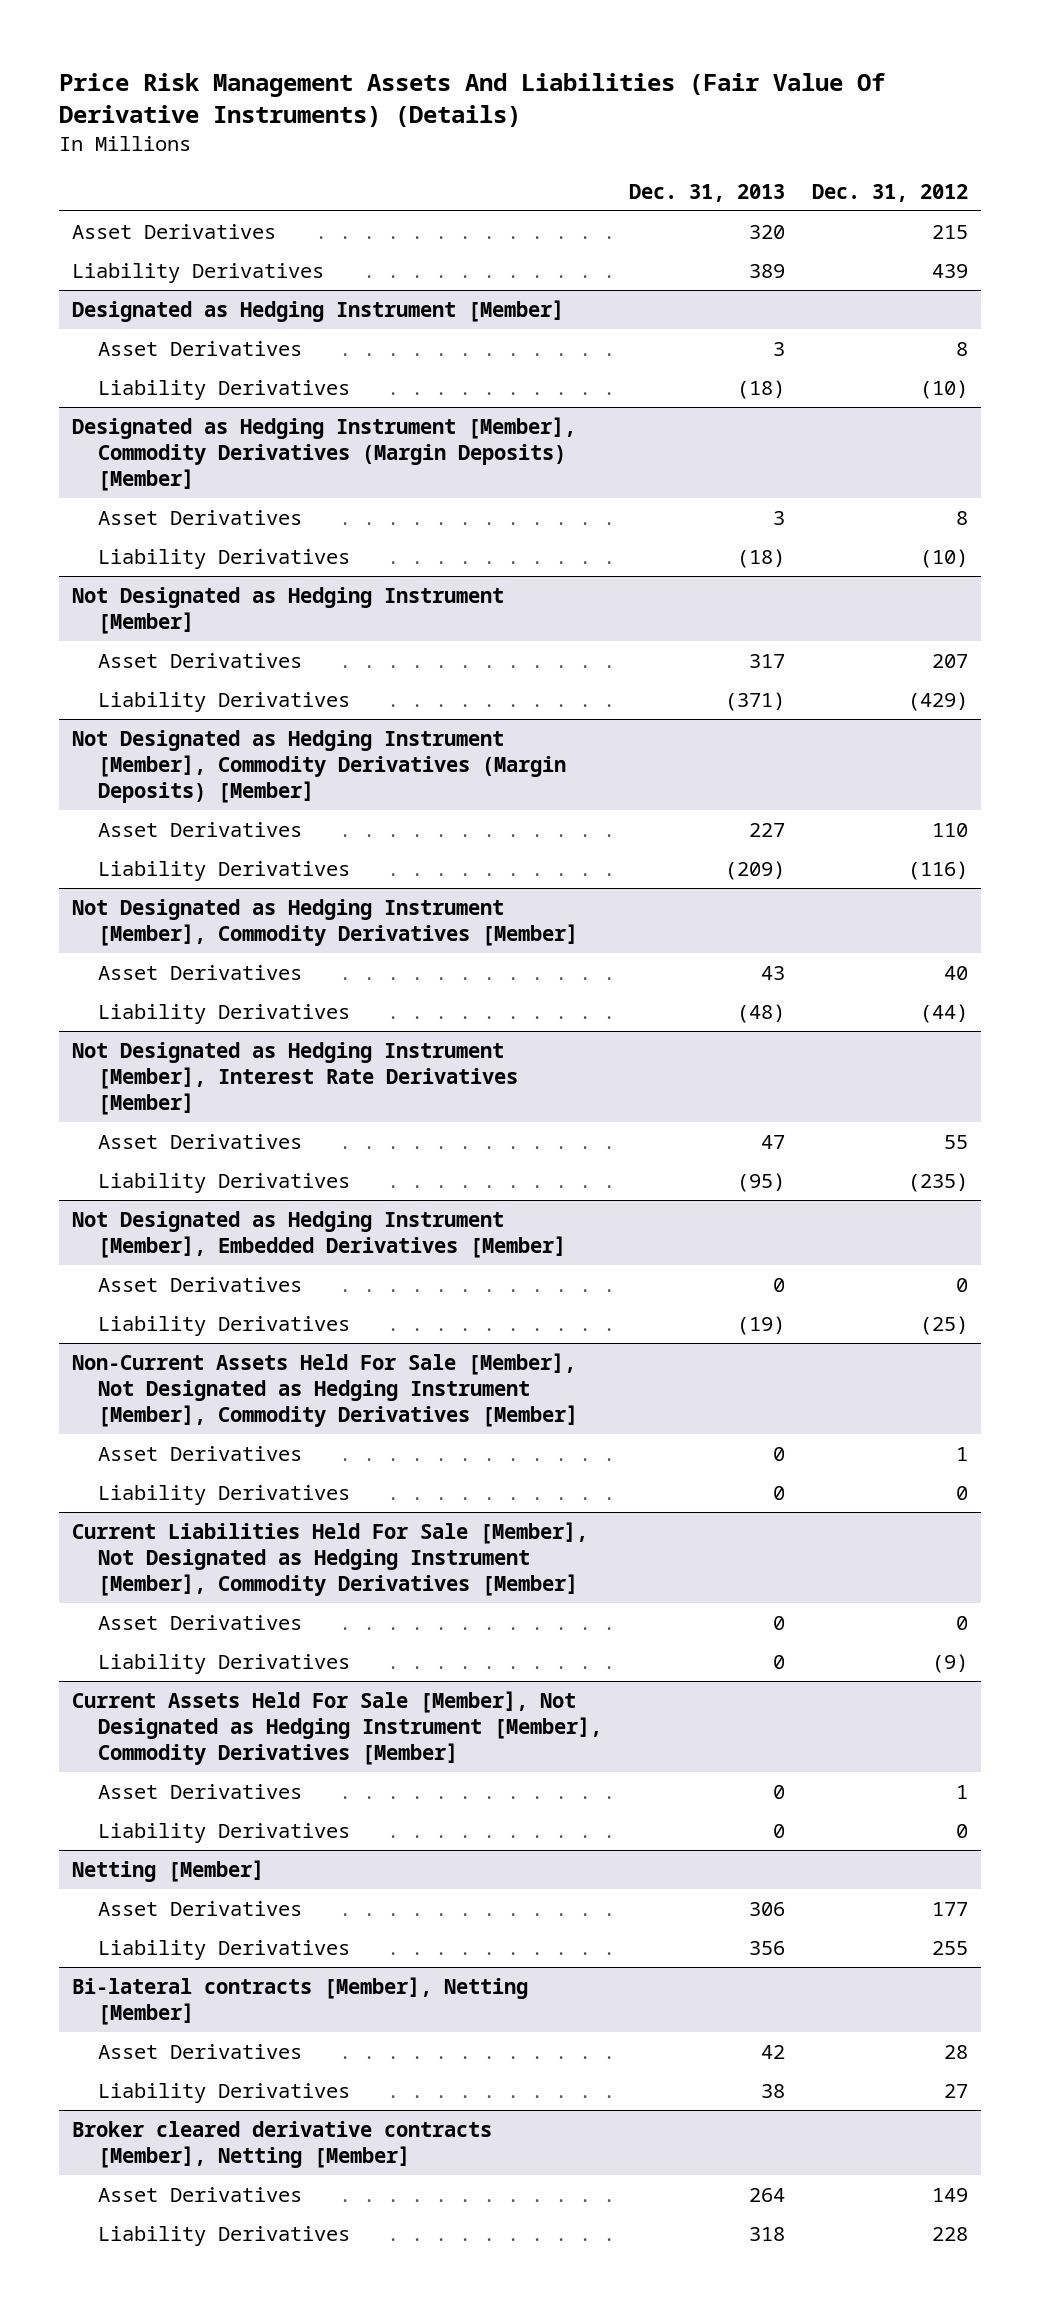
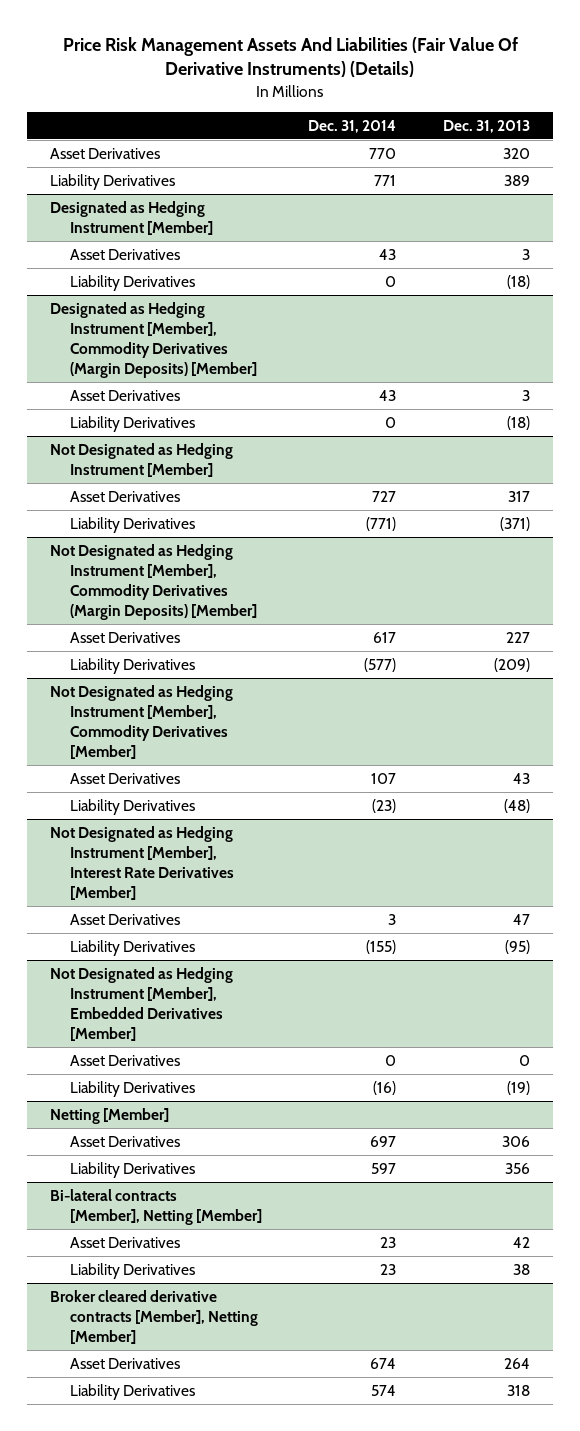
[811,183,968,202] Dec. 31, 2012 -> none
none -> [308,120,397,134] Dec. 31, 2014
[72,1353,578,1427] Non-Current Assets Held For Sale [Member], Not Designated as Hedging Instrument [Member], Commodity Derivatives [Member] -> none
[97,1446,302,1462] Asset Derivatives -> none
[97,1485,350,1506] Liability Derivatives -> none
[72,1522,589,1596] Current Liabilities Held For Sale [Member], Not Designated as Hedging Instrument [Member], Commodity Derivatives [Member] -> none
[97,1615,302,1631] Asset Derivatives -> none
[97,1654,350,1675] Liability Derivatives -> none
[72,1691,602,1765] Current Assets Held For Sale [Member], Not Designated as Hedging Instrument [Member], Commodity Derivatives [Member] -> none
[97,1784,302,1800] Asset Derivatives -> none
[97,1823,350,1844] Liability Derivatives -> none

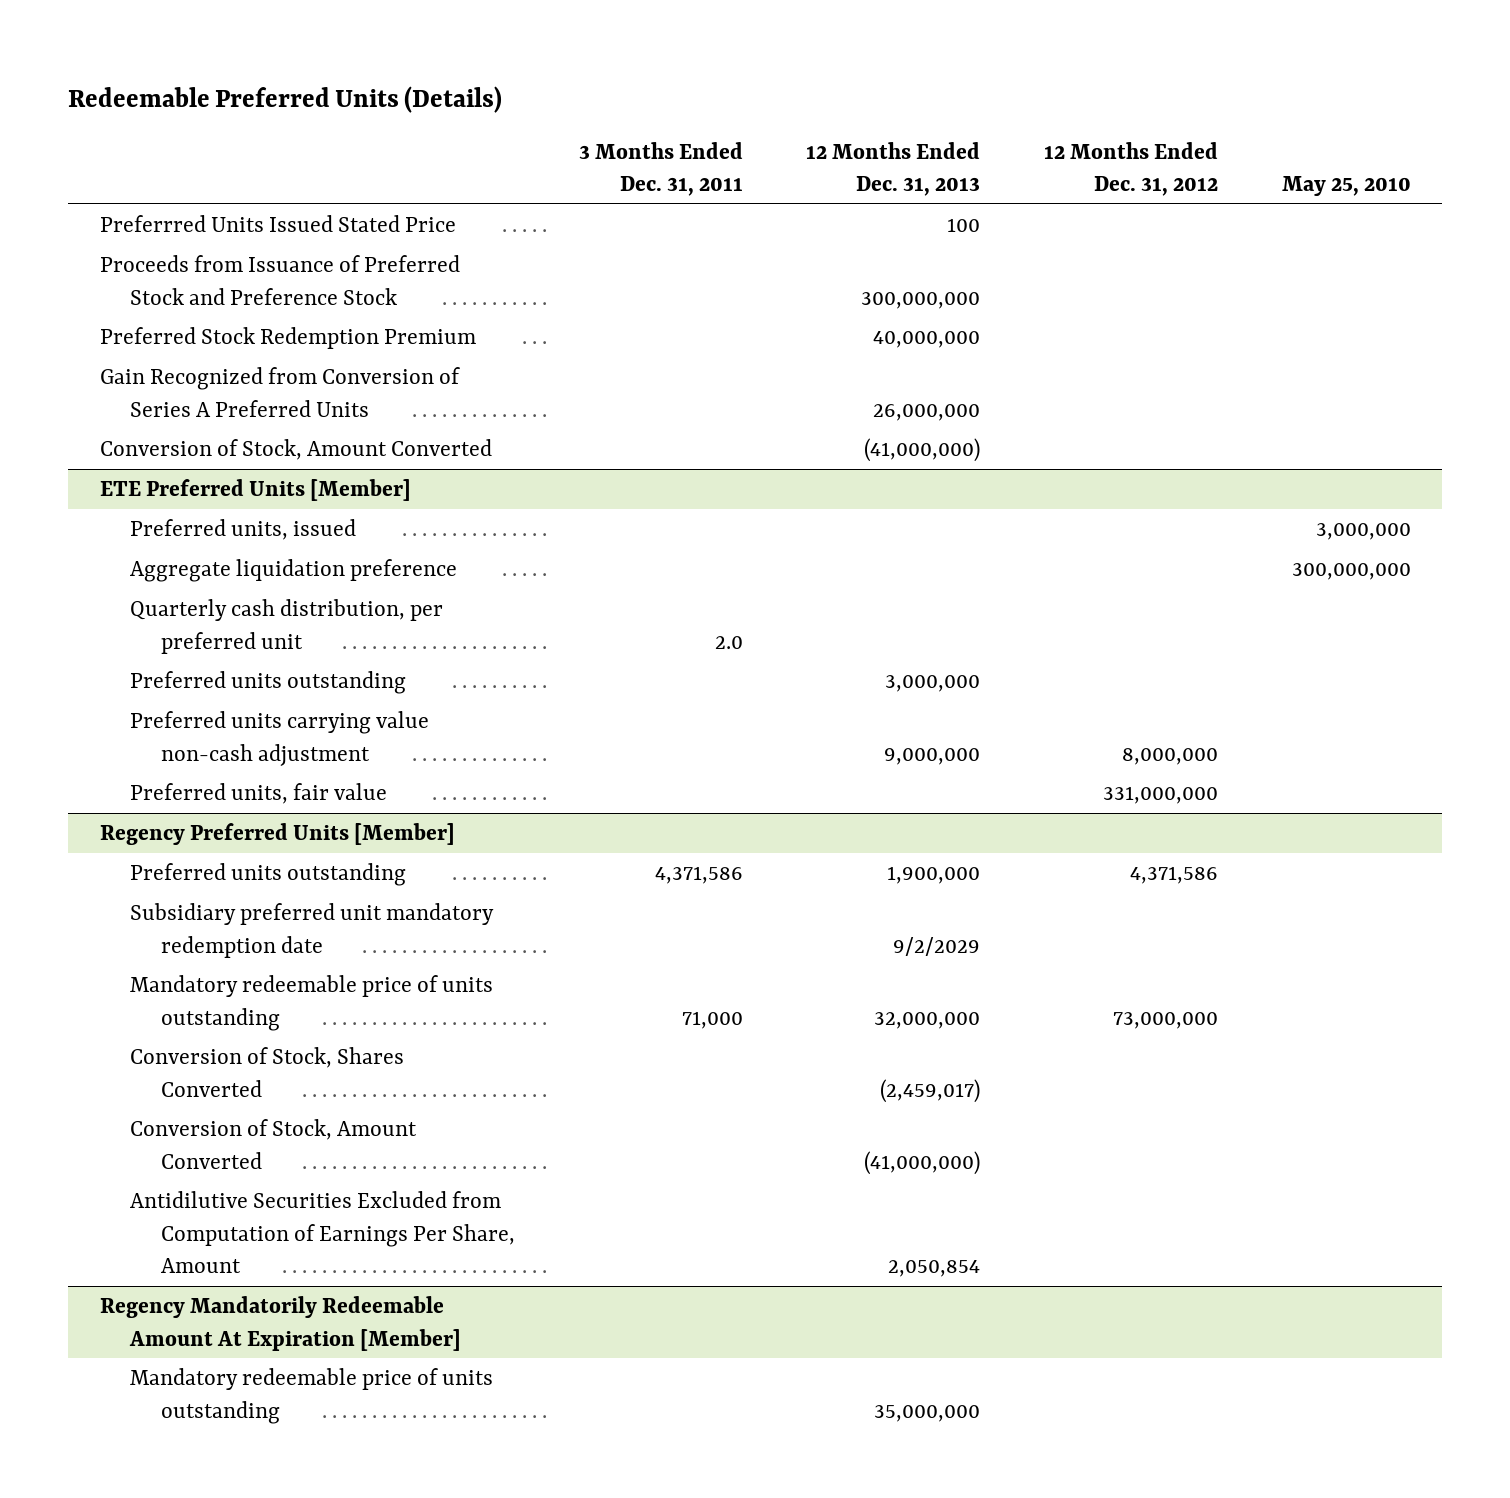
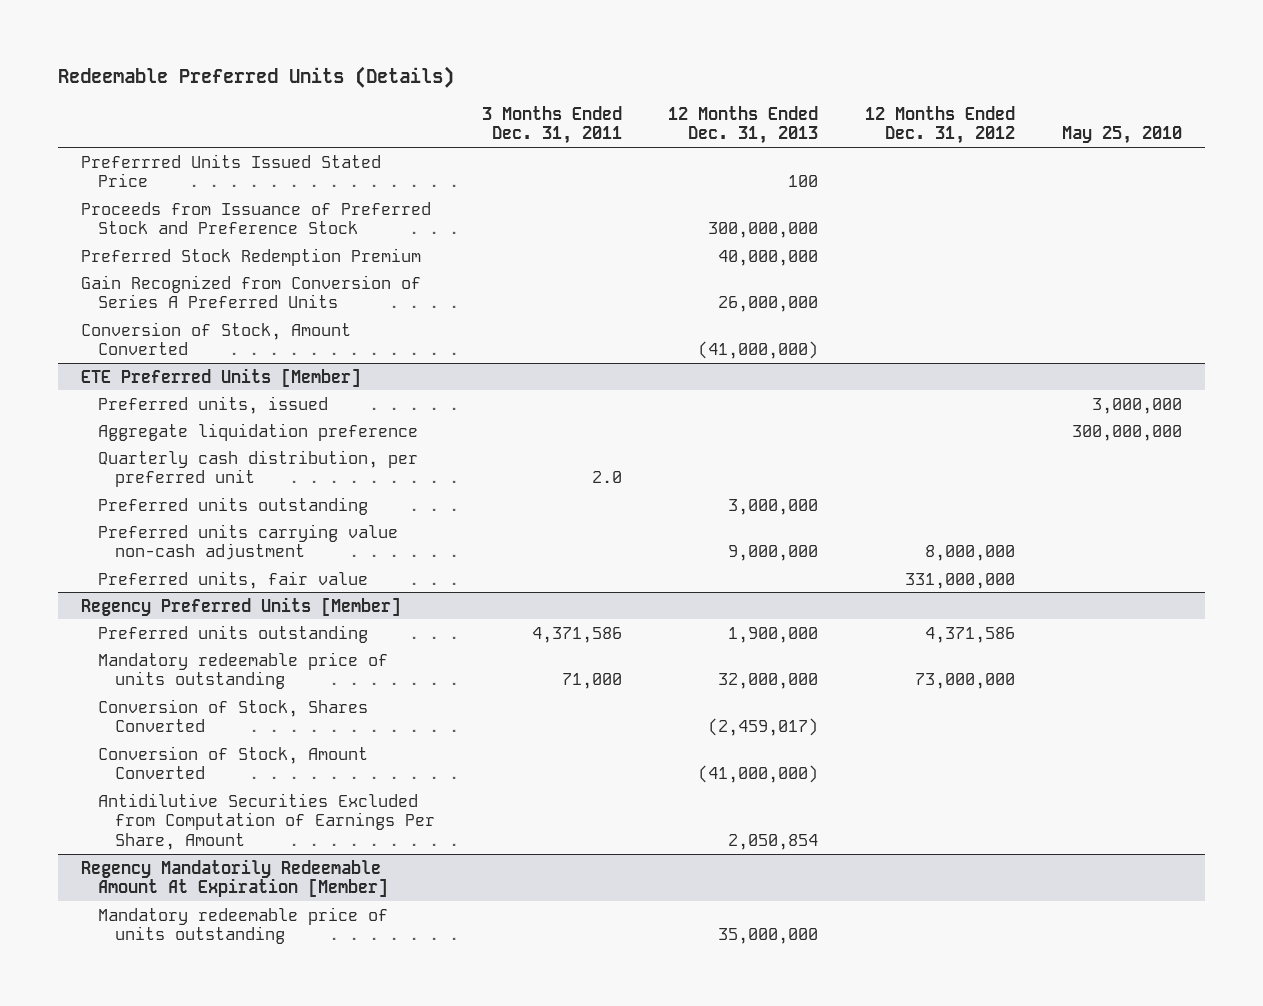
[130,903,495,958] Subsidiary preferred unit mandatory redemption date -> none

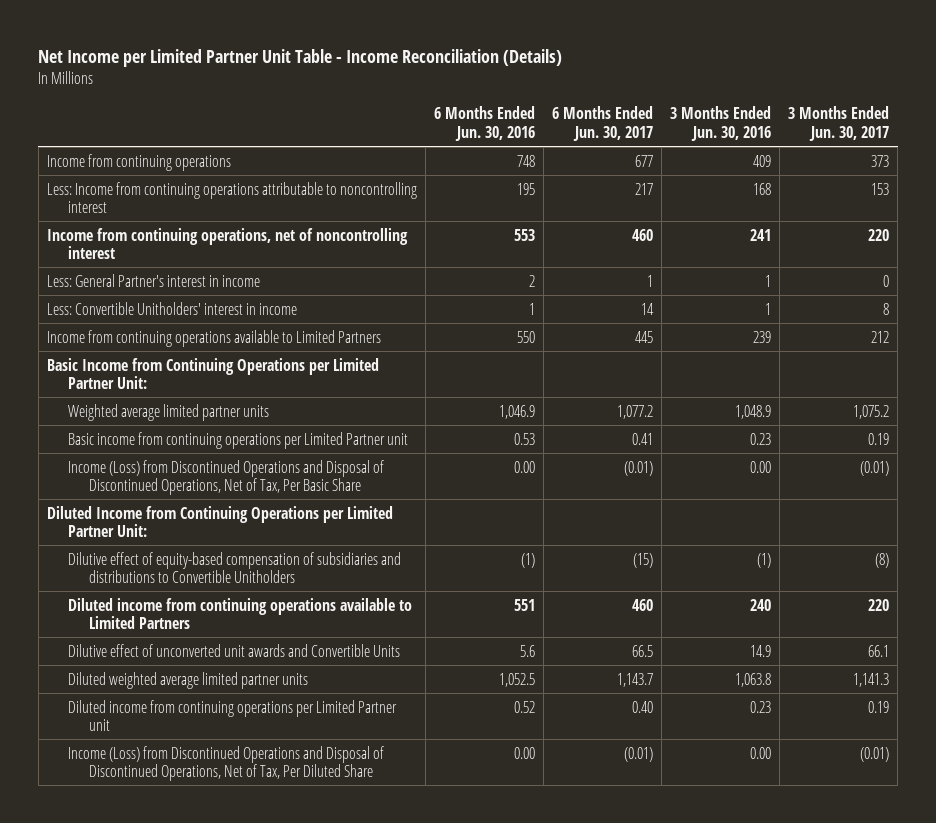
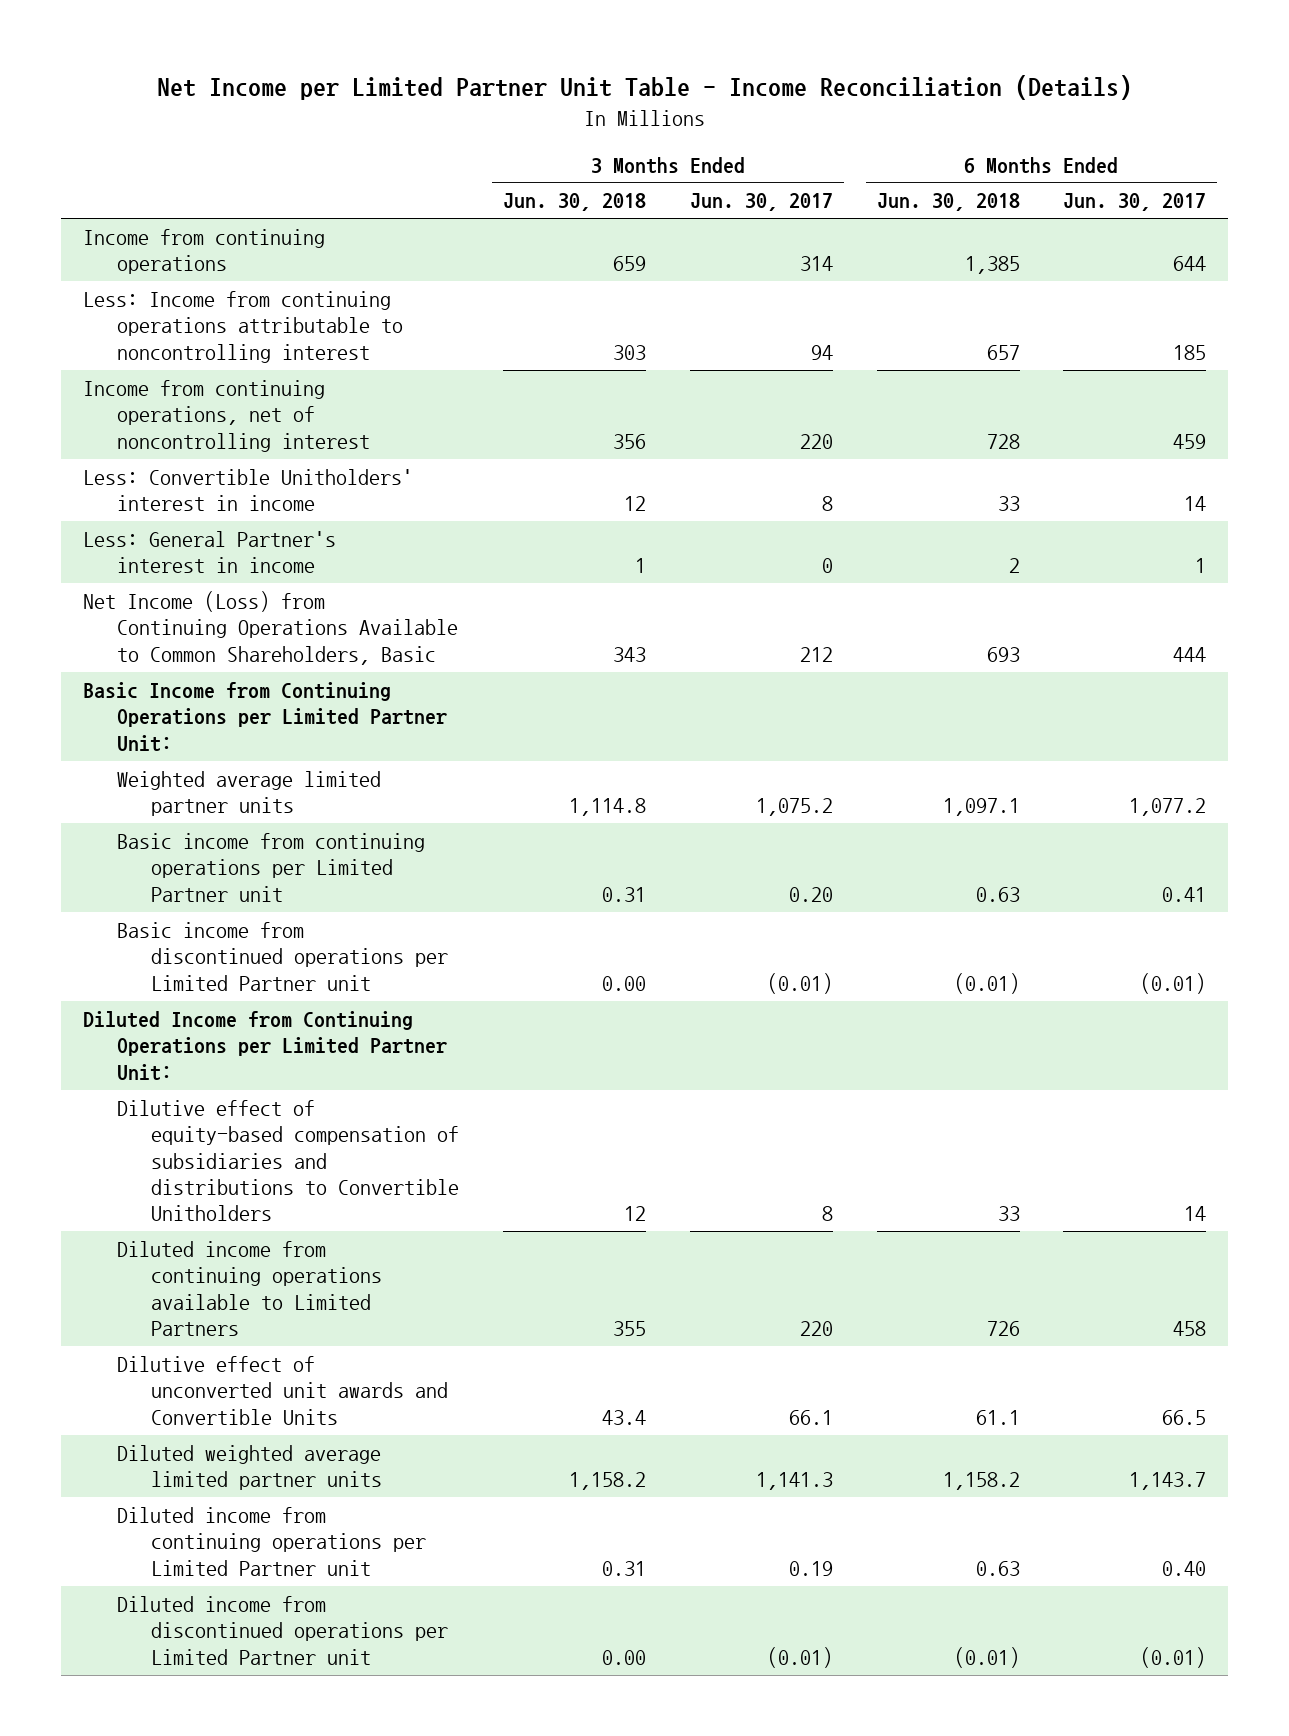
[433,106,535,141] 6 Months Ended Jun. 30, 2016 -> none
[670,106,772,141] 3 Months Ended Jun. 30, 2016 -> none
none -> [502,193,646,212] Jun. 30, 2018
none -> [876,193,1020,212] Jun. 30, 2018
[635,154,654,167] 677 -> [1173,256,1207,272] 644
[871,154,890,167] 373 -> [799,256,833,272] 314
[635,182,654,195] 217 -> [1173,344,1207,360] 185
[871,182,890,195] 153 -> [810,344,833,360] 94
[632,228,654,241] 460 -> [1173,433,1207,449] 459
[46,329,381,347] Income from continuing operations available to Limited Partners -> none
[46,273,260,287] Less: General Partner's interest in income -> [82,530,336,574] Less: General Partner's interest in income
none -> [82,590,458,665] Net Income (Loss) from Continuing Operations Available to Common Shareholders, Basic
[868,432,890,445] 0.19 -> [788,886,833,902] 0.20
[67,459,384,495] Income (Loss) from Discontinued Operations and Disposal of Discontinued Operations, Net of Tax, Per Basic Share -> [116,921,449,991] Basic income from discontinued operations per Limited Partner unit
[633,552,654,568] (15) -> [1184,1206,1207,1222] 14
[875,552,890,568] (8) -> [821,1206,833,1222] 8
[632,598,654,611] 460 -> [1173,1321,1207,1337] 458
[67,745,384,781] Income (Loss) from Discontinued Operations and Disposal of Discontinued Operations, Net of Tax, Per Diluted Share -> [116,1595,449,1665] Diluted income from discontinued operations per Limited Partner unit

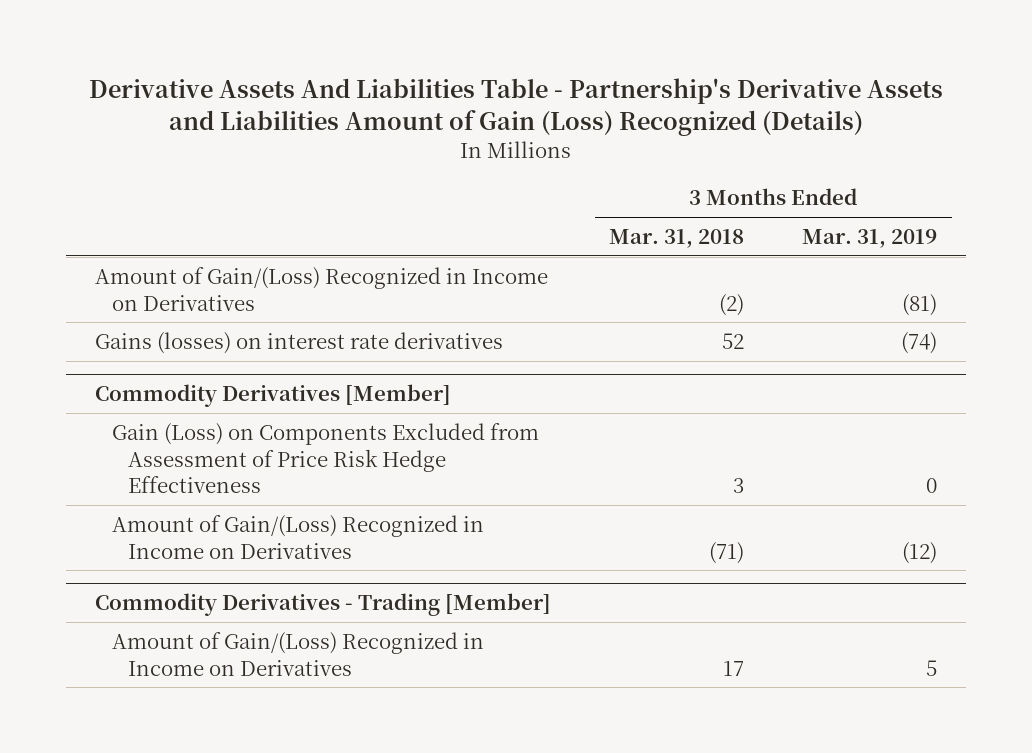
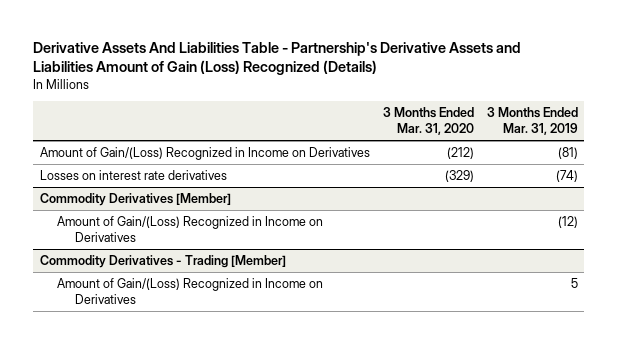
[609,228,745,248] Mar. 31, 2018 -> none
none -> [382,107,474,136] 3 Months Ended Mar. 31, 2020
[95,331,504,354] Gains (losses) on interest rate derivatives -> [39,170,227,181] Losses on interest rate derivatives
[111,422,539,494] Gain (Loss) on Components Excluded from Assessment of Price Risk Hedge Effectiveness -> none

